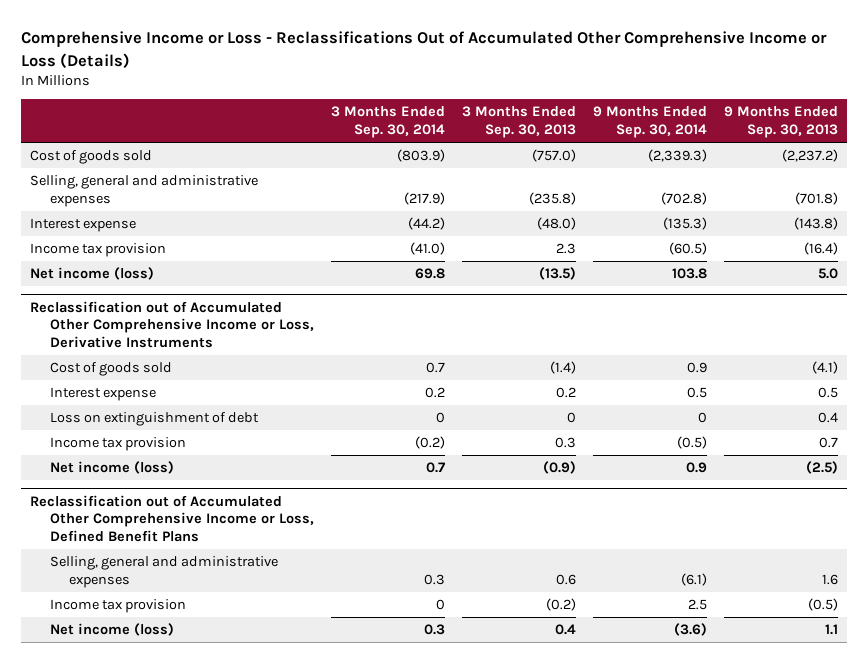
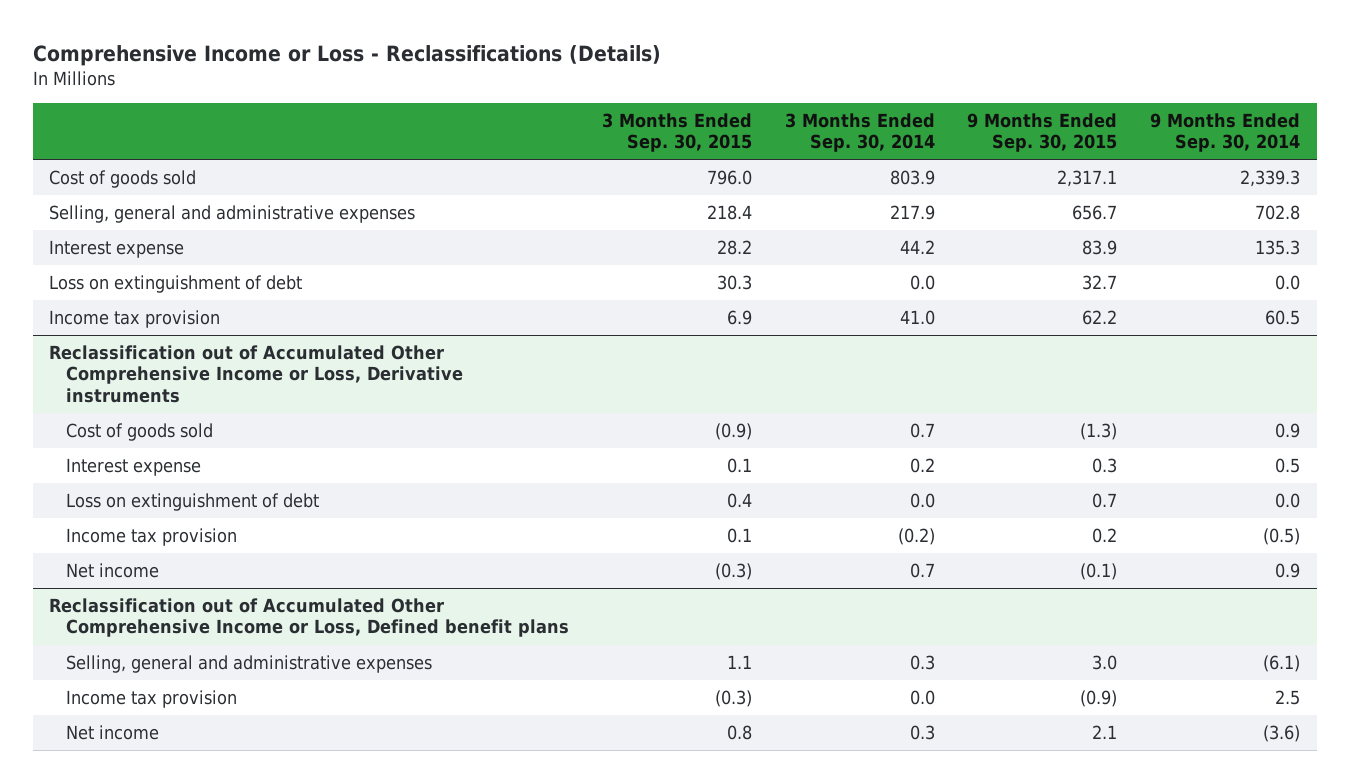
[21,31,828,68] Comprehensive Income or Loss - Reclassifications Out of Accumulated Other Comprehensive Income or Loss (Details) -> [32,44,661,66] Comprehensive Income or Loss - Reclassifications (Details)
[461,106,576,139] 3 Months Ended Sep. 30, 2013 -> none
[724,106,839,139] 9 Months Ended Sep. 30, 2013 -> none
none -> [601,113,752,153] 3 Months Ended Sep. 30, 2015
none -> [967,113,1118,153] 9 Months Ended Sep. 30, 2015
[29,267,154,281] Net income (loss) -> none
[396,149,445,163] (803.9) -> [889,170,935,186] 803.9
[648,149,708,163] (2,339.3) -> [1240,170,1301,188] 2,339.3
[403,191,445,205] (217.9) -> [889,205,935,221] 217.9
[661,191,708,205] (702.8) -> [1255,205,1301,221] 702.8
[407,217,445,231] (44.2) -> [899,240,935,255] 44.2
[663,217,708,231] (135.3) -> [1255,240,1301,256] 135.3
none -> [49,275,303,294] Loss on extinguishment of debt
[409,242,445,256] (41.0) -> [899,310,935,326] 41.0
[669,242,708,256] (60.5) -> [1265,310,1301,326] 60.5
[29,300,314,349] Reclassification out of Accumulated Other Comprehensive Income or Loss, Derivative Instruments -> [49,345,464,403] Reclassification out of Accumulated Other Comprehensive Income or Loss, Derivative instruments
[435,412,445,424] 0 -> [909,493,935,509] 0.0
[698,412,708,424] 0 -> [1275,493,1301,509] 0.0
[49,461,174,475] Net income (loss) -> [66,563,160,579] Net income
[29,494,314,543] Reclassification out of Accumulated Other Comprehensive Income or Loss, Defined Benefit Plans -> [49,598,570,638] Reclassification out of Accumulated Other Comprehensive Income or Loss, Defined benefit plans
[435,599,445,611] 0 -> [909,690,935,706] 0.0
[49,623,174,637] Net income (loss) -> [66,725,160,741] Net income

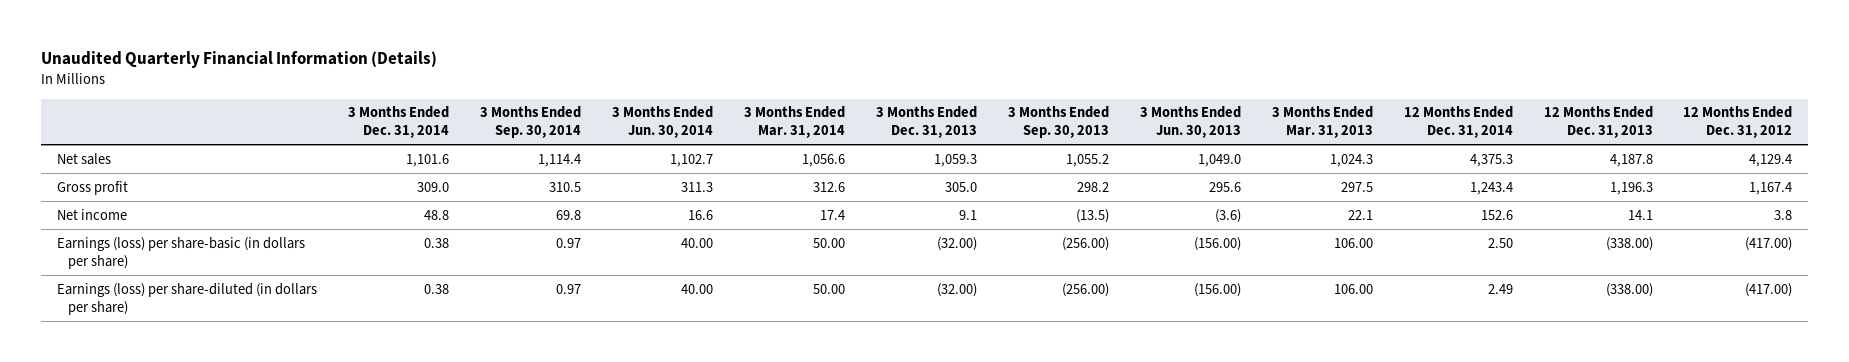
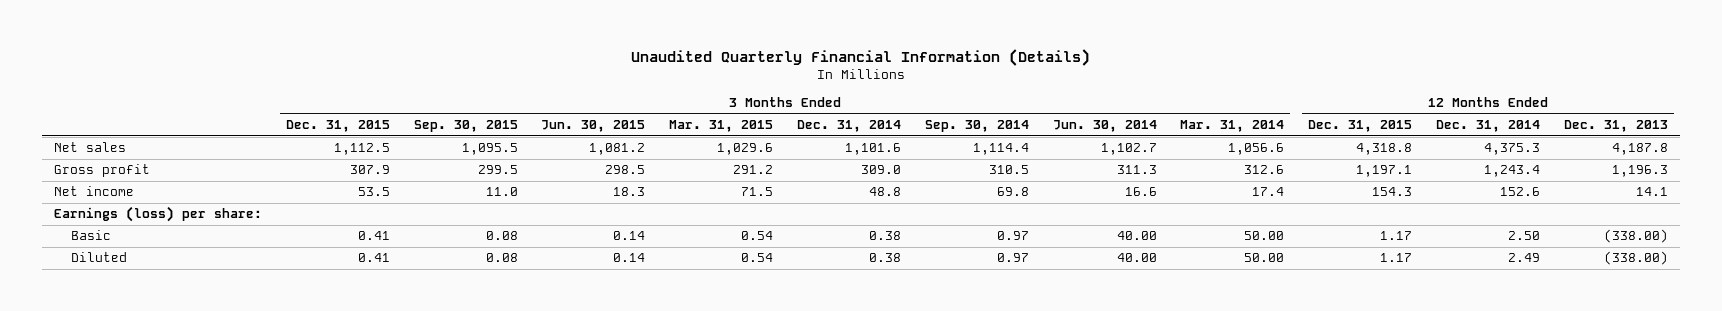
[875,106,977,139] 3 Months Ended Dec. 31, 2013 -> none
[1007,106,1109,139] 3 Months Ended Sep. 30, 2013 -> none
[1139,106,1241,139] 3 Months Ended Jun. 30, 2013 -> none
[1271,106,1373,139] 3 Months Ended Mar. 31, 2013 -> none
[1683,106,1793,139] 12 Months Ended Dec. 31, 2012 -> none
none -> [285,120,390,133] Dec. 31, 2015
none -> [413,120,518,133] Sep. 30, 2015
none -> [541,120,646,133] Jun. 30, 2015
none -> [669,120,774,133] Mar. 31, 2015
none -> [1308,120,1413,133] Dec. 31, 2015
none -> [53,206,262,223] Earnings (loss) per share:
[56,236,305,269] Earnings (loss) per share-basic (in dollars per share) -> [70,230,111,241] Basic
[56,282,317,315] Earnings (loss) per share-diluted (in dollars per share) -> [70,252,127,263] Diluted

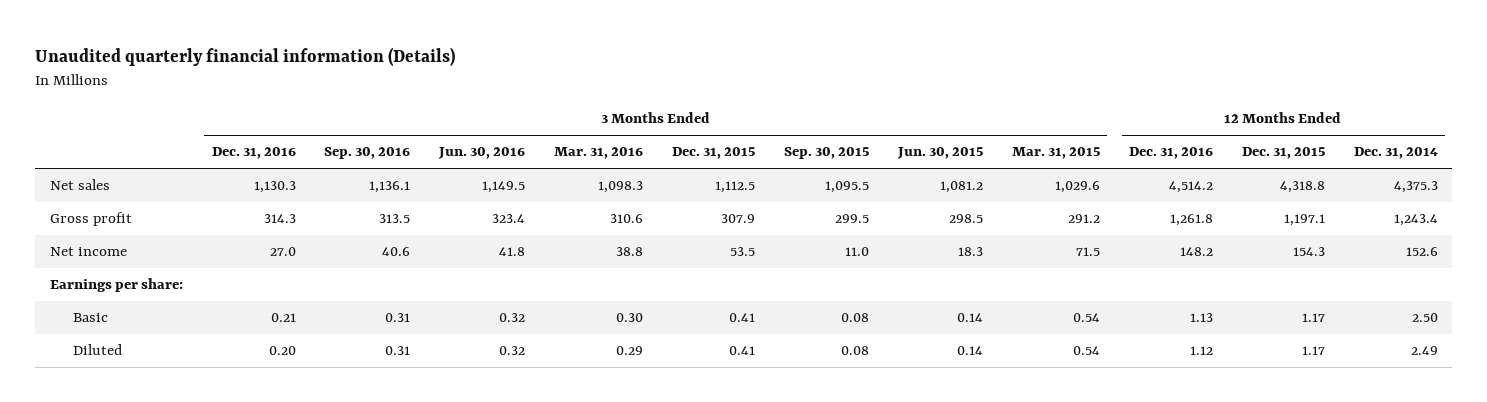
[630,48,1090,66] Unaudited Quarterly Financial Information (Details) -> [35,46,456,66] Unaudited quarterly financial information (Details)
[796,120,901,133] Dec. 31, 2014 -> none
[924,120,1029,133] Sep. 30, 2014 -> none
[1052,120,1157,133] Jun. 30, 2014 -> none
[1180,120,1285,133] Mar. 31, 2014 -> none
[1563,120,1668,133] Dec. 31, 2013 -> none
none -> [211,147,296,160] Dec. 31, 2016
none -> [324,147,411,160] Sep. 30, 2016
none -> [438,147,526,160] Jun. 30, 2016
none -> [554,147,644,160] Mar. 31, 2016
none -> [1128,147,1213,160] Dec. 31, 2016
[53,206,262,223] Earnings (loss) per share: -> [49,278,183,293] Earnings per share:

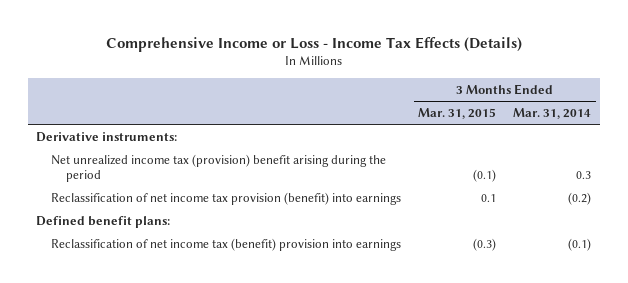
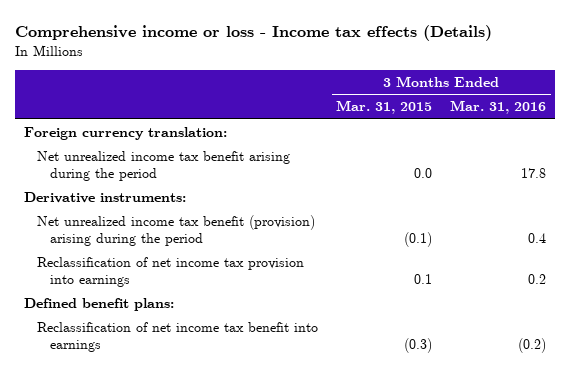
[105,36,522,52] Comprehensive Income or Loss - Income Tax Effects (Details) -> [15,25,493,42] Comprehensive income or loss - Income tax effects (Details)
[513,107,592,119] Mar. 31, 2014 -> none
none -> [450,100,547,115] Mar. 31, 2016
none -> [24,127,228,141] Foreign currency translation:
none -> [37,151,291,182] Net unrealized income tax benefit arising during the period
[51,153,387,182] Net unrealized income tax (provision) benefit arising during the period -> [37,215,316,247] Net unrealized income tax benefit (provision) arising during the period
[51,191,402,205] Reclassification of net income tax provision (benefit) into earnings -> [37,257,305,288] Reclassification of net income tax provision into earnings
[51,237,402,251] Reclassification of net income tax (benefit) provision into earnings -> [37,322,319,353] Reclassification of net income tax benefit into earnings

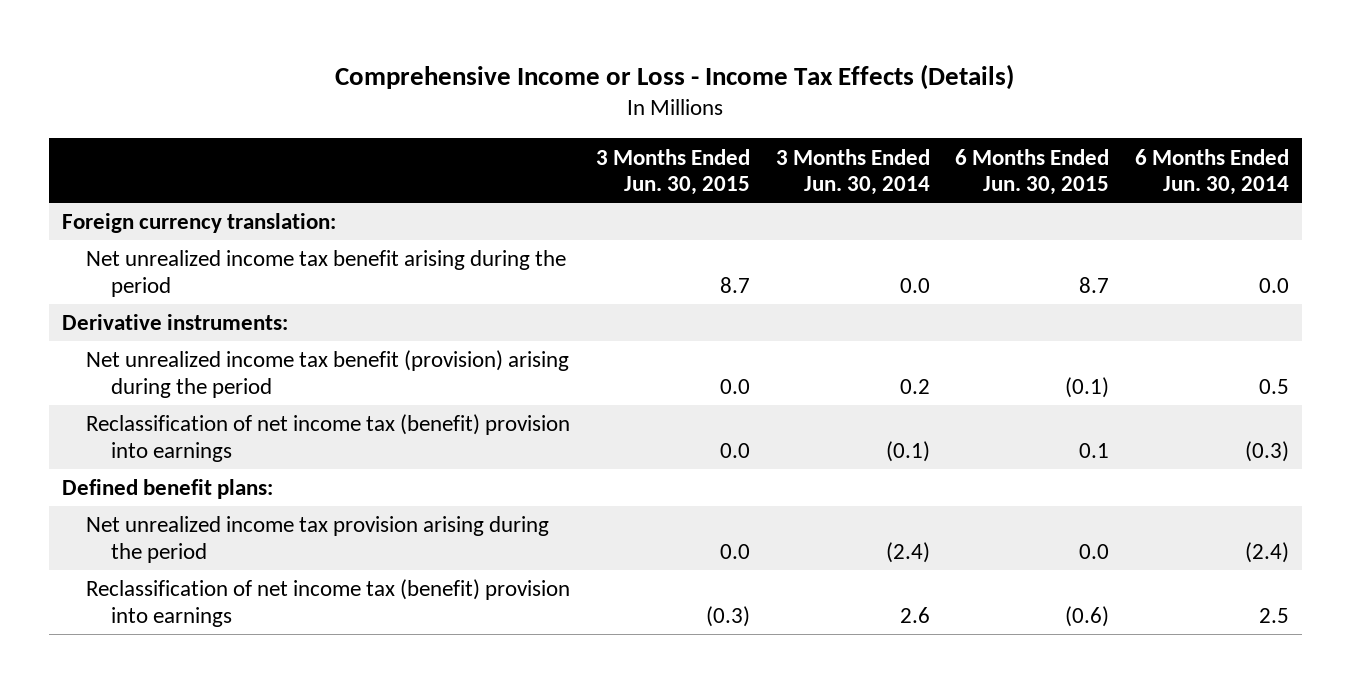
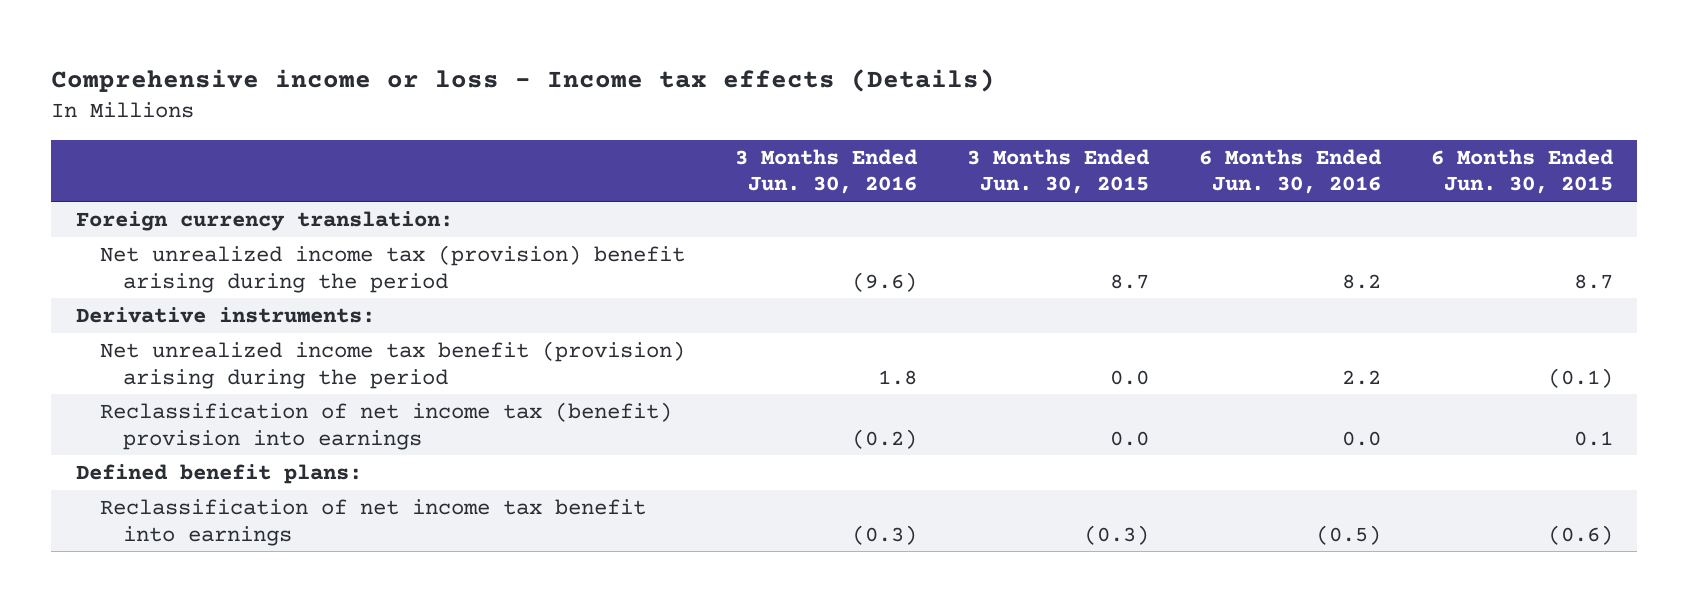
[335,63,1015,90] Comprehensive Income or Loss - Income Tax Effects (Details) -> [51,68,996,92] Comprehensive income or loss - Income tax effects (Details)
[775,148,930,195] 3 Months Ended Jun. 30, 2014 -> none
[1134,148,1289,195] 6 Months Ended Jun. 30, 2014 -> none
none -> [734,148,918,195] 3 Months Ended Jun. 30, 2016
none -> [1198,148,1382,195] 6 Months Ended Jun. 30, 2016
[86,250,567,297] Net unrealized income tax benefit arising during the period -> [99,244,685,293] Net unrealized income tax (provision) benefit arising during the period
[86,516,550,563] Net unrealized income tax provision arising during the period -> none
[86,579,571,627] Reclassification of net income tax (benefit) provision into earnings -> [99,498,646,546] Reclassification of net income tax benefit into earnings

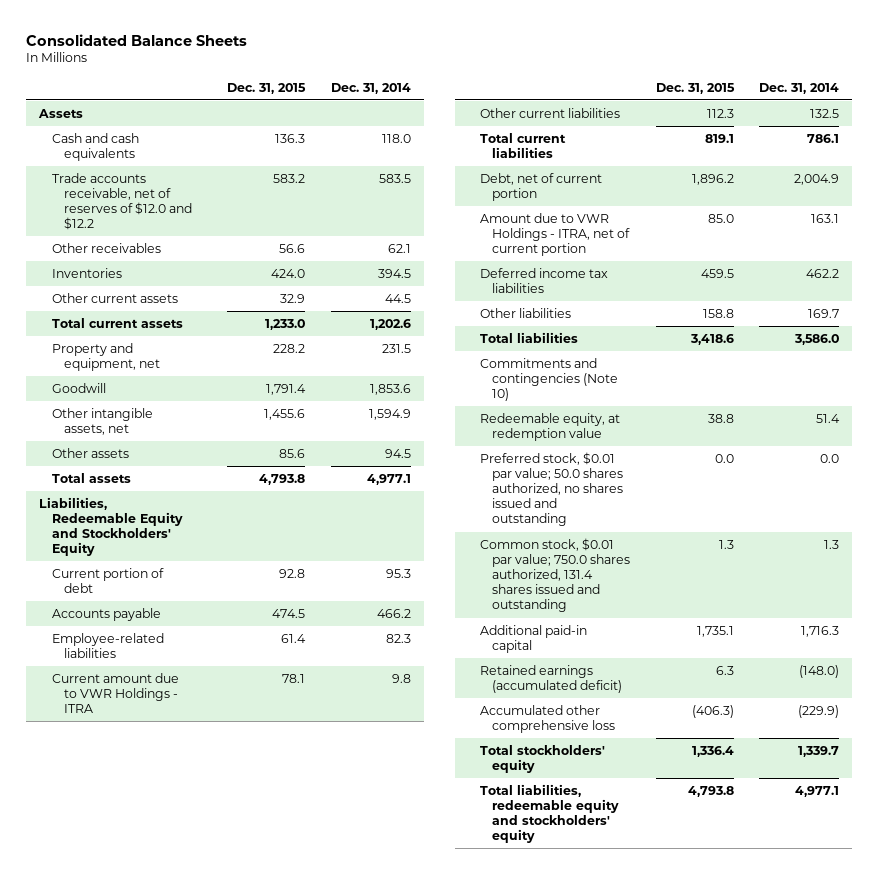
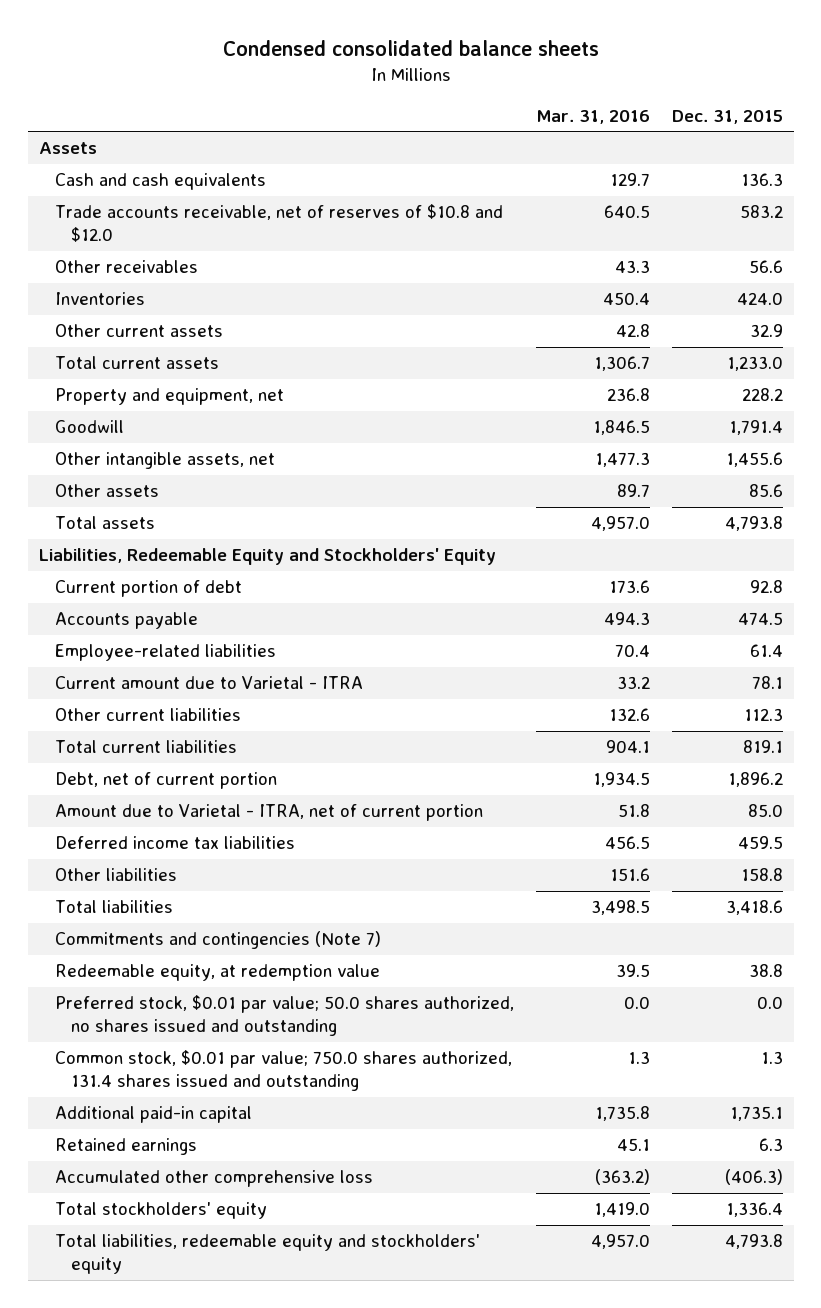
[26,33,248,46] Consolidated Balance Sheets -> [222,40,599,57] Condensed consolidated balance sheets
[330,82,411,94] Dec. 31, 2014 -> none
none -> [535,109,650,124] Mar. 31, 2016
[51,172,192,231] Trade accounts receivable, net of reserves of $12.0 and $12.2 -> [54,204,503,243] Trade accounts receivable, net of reserves of $10.8 and $12.0
[51,672,179,714] Current amount due to VWR Holdings - ITRA -> [54,676,363,690] Current amount due to Varietal - ITRA
[479,212,631,257] Amount due to VWR Holdings - ITRA, net of current portion -> [54,804,483,822] Amount due to Varietal - ITRA, net of current portion
[479,357,619,402] Commitments and contingencies (Note 10) -> [54,931,381,950] Commitments and contingencies (Note 7)
[479,664,623,693] Retained earnings (accumulated deficit) -> [54,1138,197,1156] Retained earnings

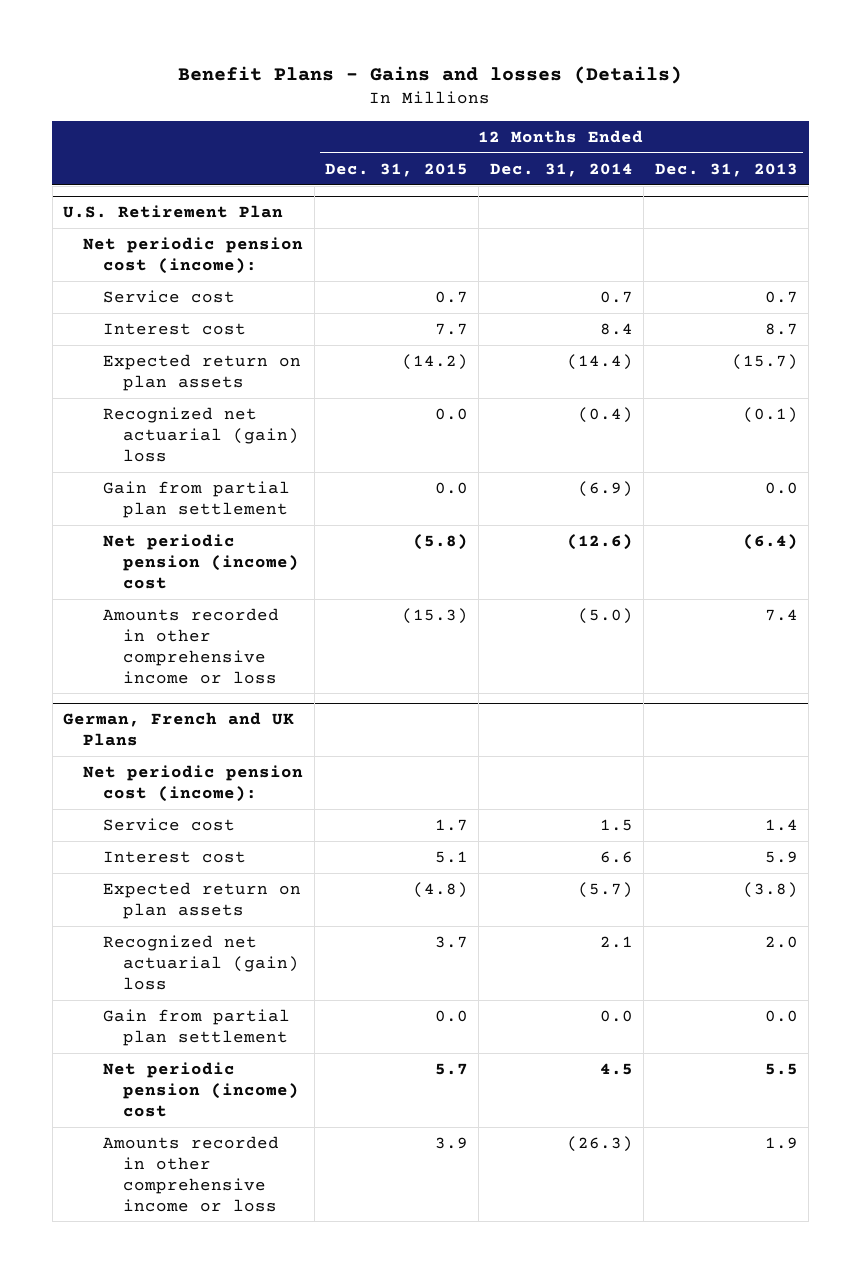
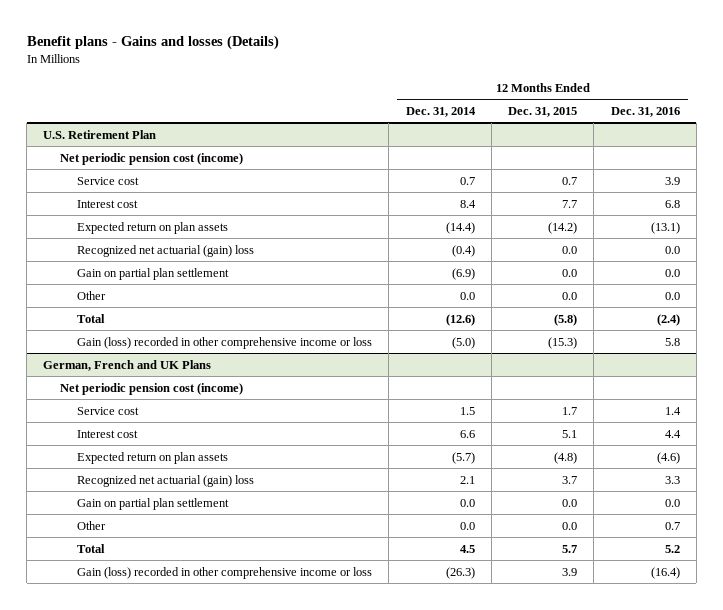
[178,65,683,84] Benefit Plans - Gains and losses (Details) -> [26,35,279,51] Benefit plans - Gains and losses (Details)
[654,162,798,177] Dec. 31, 2013 -> none
none -> [610,106,680,117] Dec. 31, 2016
[83,237,304,274] Net periodic pension cost (income): -> [60,152,244,165] Net periodic pension cost (income)
[103,481,291,518] Gain from partial plan settlement -> [77,267,230,280] Gain on partial plan settlement
none -> [77,290,107,300] Other
[103,534,299,589] Net periodic pension (income) cost -> [77,313,106,323] Total
[103,608,280,684] Amounts recorded in other comprehensive income or loss -> [77,336,373,349] Gain (loss) recorded in other comprehensive income or loss
[83,765,304,802] Net periodic pension cost (income): -> [60,382,244,395] Net periodic pension cost (income)
[103,1009,291,1046] Gain from partial plan settlement -> [77,497,230,510] Gain on partial plan settlement
none -> [77,520,107,530] Other
[103,1062,299,1117] Net periodic pension (income) cost -> [77,543,106,553] Total
[103,1136,280,1212] Amounts recorded in other comprehensive income or loss -> [77,566,373,579] Gain (loss) recorded in other comprehensive income or loss

